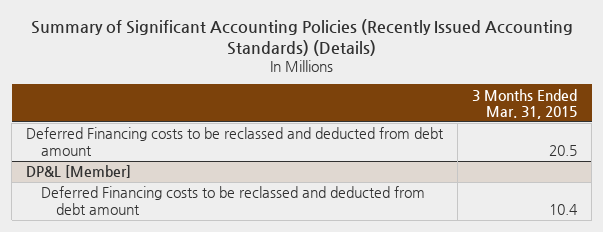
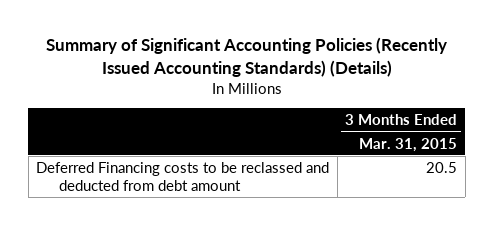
[26,165,132,179] DP&L [Member] -> none
[41,186,426,215] Deferred Financing costs to be reclassed and deducted from debt amount -> none

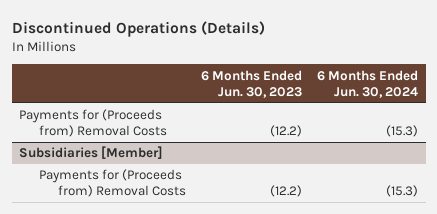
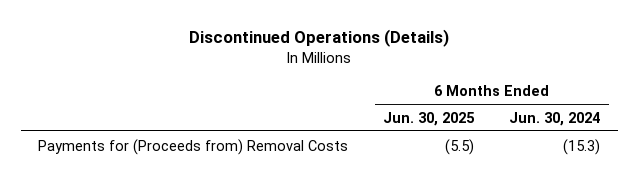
[200,69,302,98] 6 Months Ended Jun. 30, 2023 -> none
none -> [383,111,476,126] Jun. 30, 2025
[19,146,164,160] Subsidiaries [Member] -> none
[38,169,186,198] Payments for (Proceeds from) Removal Costs -> none

